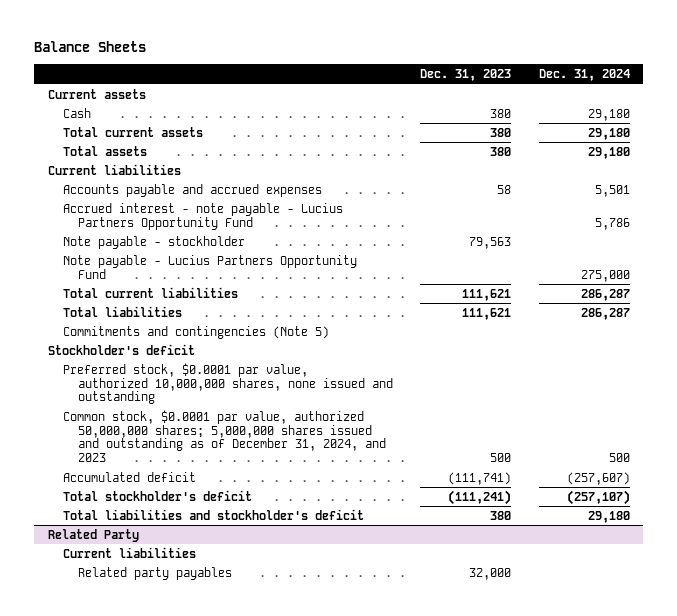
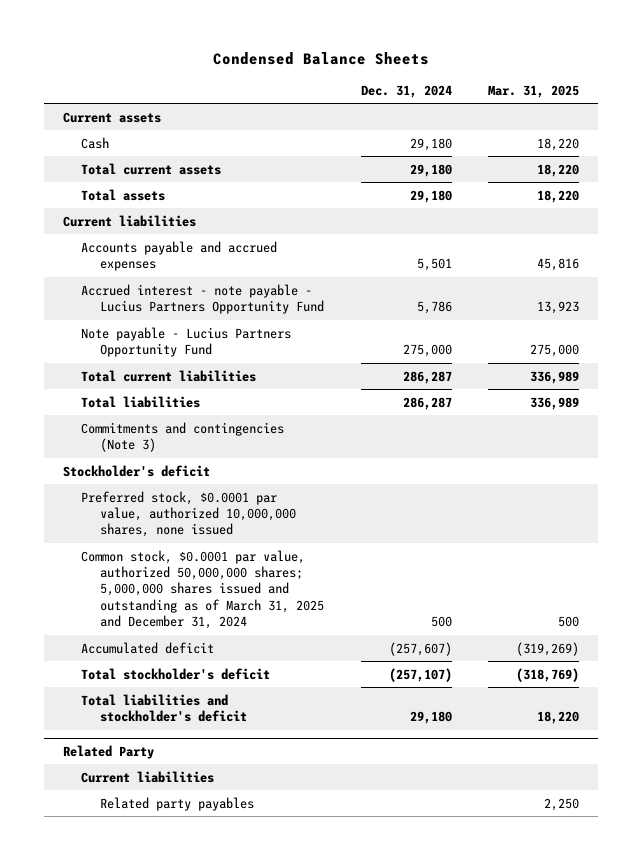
[34,41,147,53] Balance Sheets -> [212,52,429,66] Condensed Balance Sheets
[420,69,512,82] Dec. 31, 2023 -> none
none -> [488,84,580,98] Mar. 31, 2025
[62,235,245,249] Note payable - stockholder -> none
[62,325,329,339] Commitments and contingencies (Note 5) -> [81,421,285,452] Commitments and contingencies (Note 3)
[62,362,393,405] Preferred stock, $0.0001 par value, authorized 10,000,000 shares, none issued and outstanding -> [81,490,297,538] Preferred stock, $0.0001 par value, authorized 10,000,000 shares, none issued
[62,409,386,463] Common stock, $0.0001 par value, authorized 50,000,000 shares; 5,000,000 shares issued and outstanding as of December 31, 2024, and 2023 -> [81,549,325,630] Common stock, $0.0001 par value, authorized 50,000,000 shares; 5,000,000 shares issued and outstanding as of March 31, 2025 and December 31, 2024

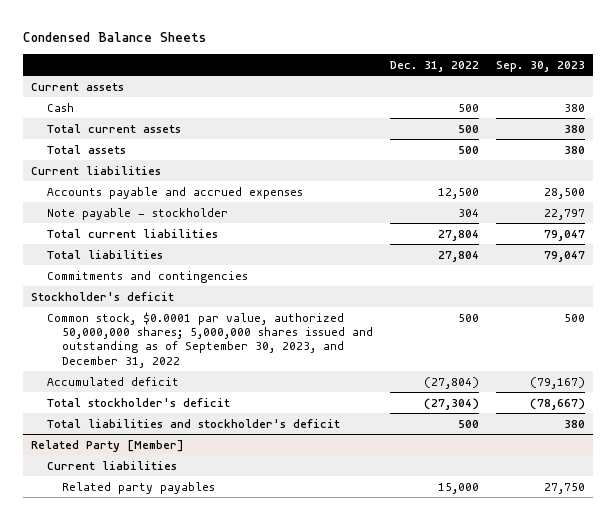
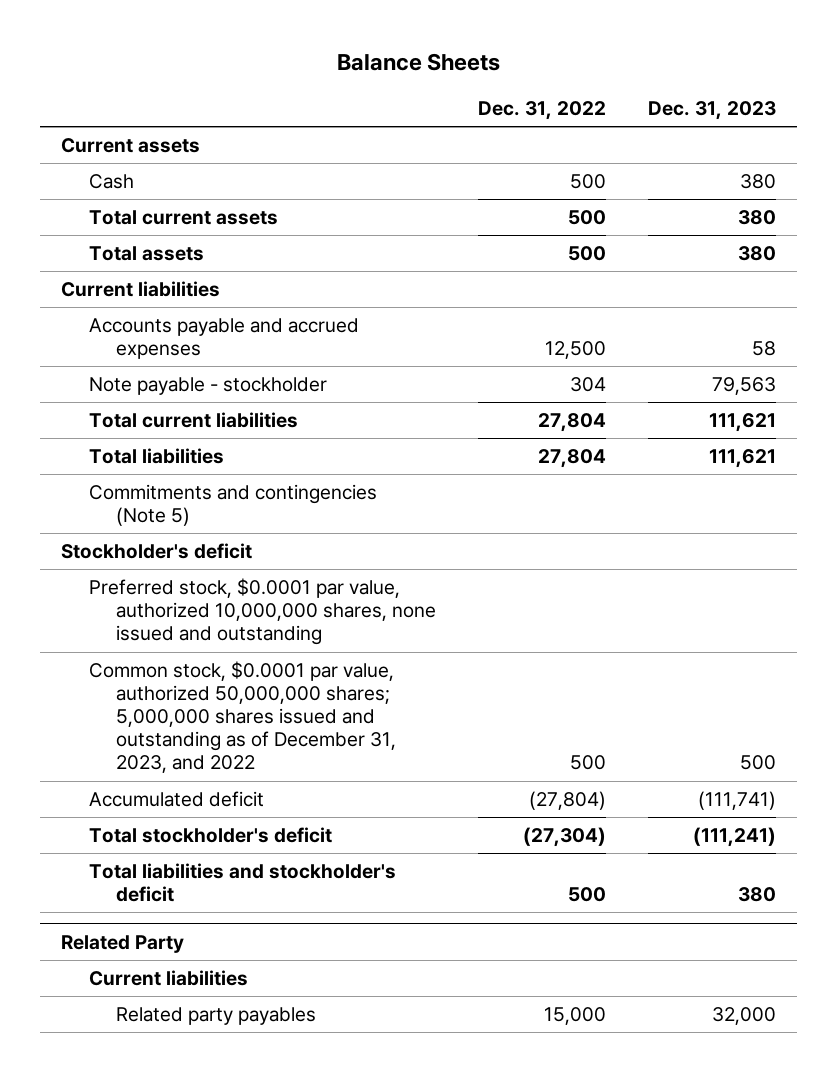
[23,31,207,42] Condensed Balance Sheets -> [336,53,500,72] Balance Sheets
[495,60,585,72] Sep. 30, 2023 -> none
none -> [648,101,777,121] Dec. 31, 2023
[46,270,248,283] Commitments and contingencies -> [88,484,377,527] Commitments and contingencies (Note 5)
none -> [88,578,437,646] Preferred stock, $0.0001 par value, authorized 10,000,000 shares, none issued and outstanding
[46,311,373,368] Common stock, $0.0001 par value, authorized 50,000,000 shares; 5,000,000 shares issued and outstanding as of September 30, 2023, and December 31, 2022 -> [88,661,397,774] Common stock, $0.0001 par value, authorized 50,000,000 shares; 5,000,000 shares issued and outstanding as of December 31, 2023, and 2022
[31,439,185,452] Related Party [Member] -> [61,934,185,953] Related Party

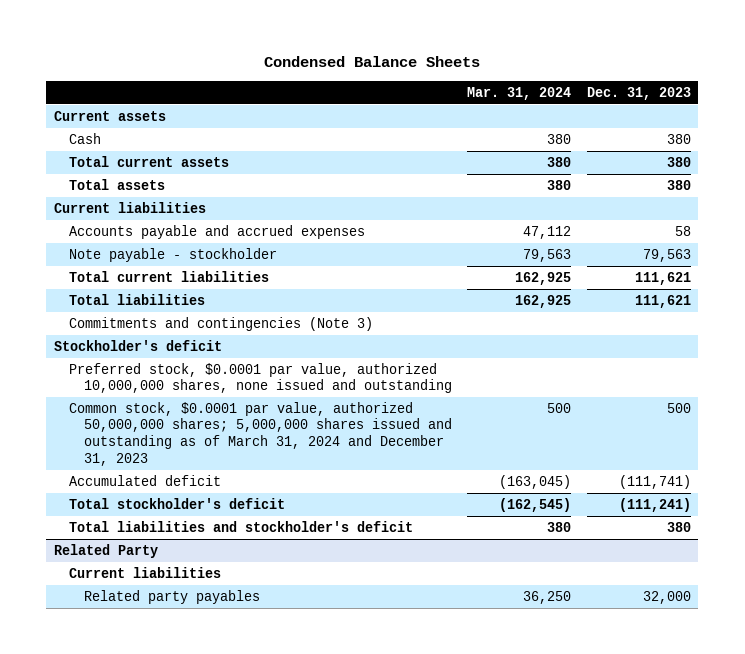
[336,53,500,72] Balance Sheets -> [264,56,481,68] Condensed Balance Sheets
[478,101,607,121] Dec. 31, 2022 -> none
none -> [467,86,572,100] Mar. 31, 2024
[88,484,377,527] Commitments and contingencies (Note 5) -> [69,316,374,331] Commitments and contingencies (Note 3)
[88,661,397,774] Common stock, $0.0001 par value, authorized 50,000,000 shares; 5,000,000 shares issued and outstanding as of December 31, 2023, and 2022 -> [69,401,452,466] Common stock, $0.0001 par value, authorized 50,000,000 shares; 5,000,000 shares issued and outstanding as of March 31, 2024 and December 31, 2023

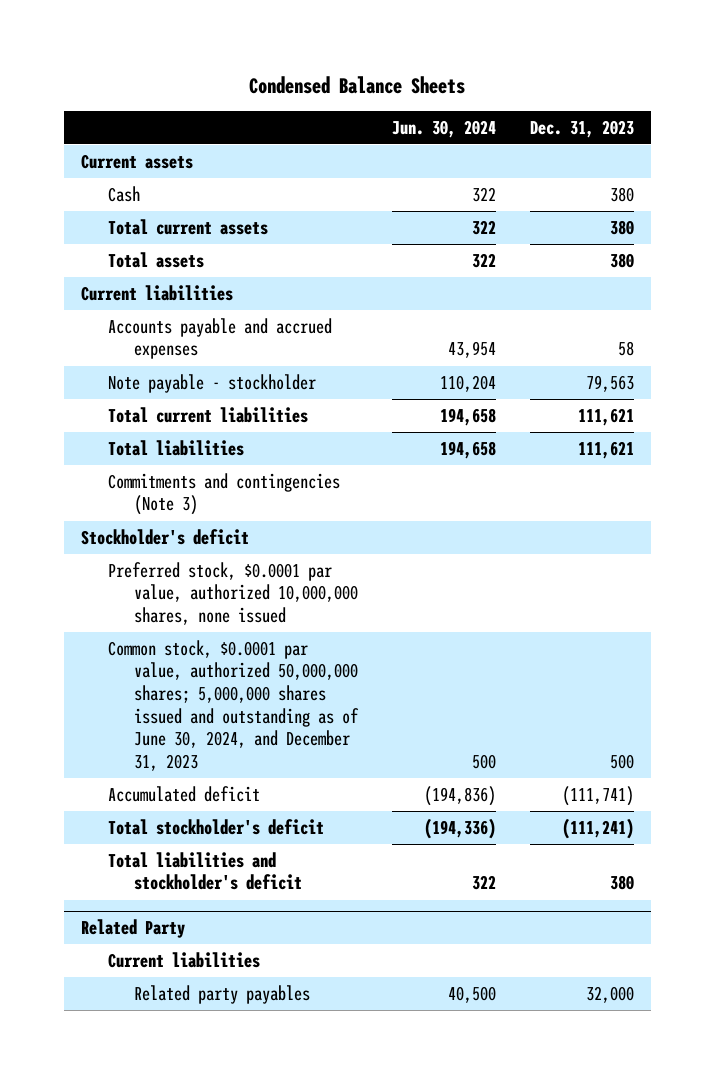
[467,86,572,100] Mar. 31, 2024 -> none
none -> [392,119,497,138] Jun. 30, 2024
[69,362,452,394] Preferred stock, $0.0001 par value, authorized 10,000,000 shares, none issued and outstanding -> [107,561,359,626] Preferred stock, $0.0001 par value, authorized 10,000,000 shares, none issued
[69,401,452,466] Common stock, $0.0001 par value, authorized 50,000,000 shares; 5,000,000 shares issued and outstanding as of March 31, 2024 and December 31, 2023 -> [107,639,360,771] Common stock, $0.0001 par value, authorized 50,000,000 shares; 5,000,000 shares issued and outstanding as of June 30, 2024, and December 31, 2023

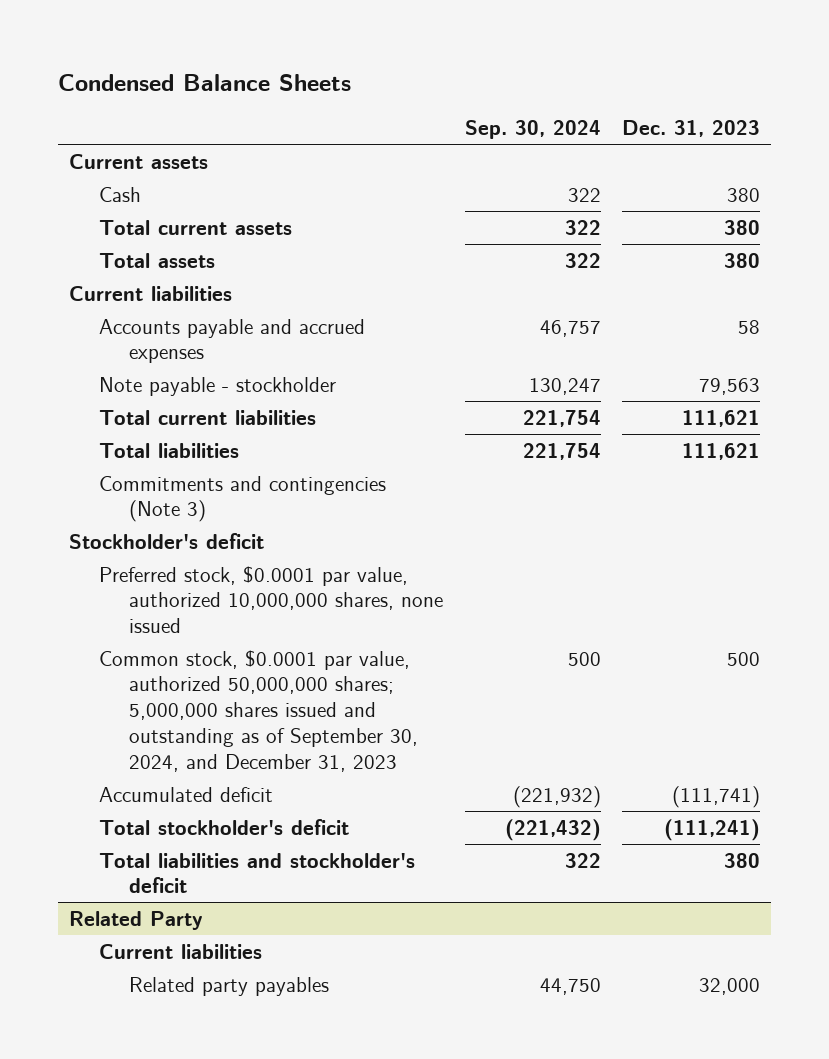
[392,119,497,138] Jun. 30, 2024 -> none
none -> [464,120,601,140] Sep. 30, 2024
[107,639,360,771] Common stock, $0.0001 par value, authorized 50,000,000 shares; 5,000,000 shares issued and outstanding as of June 30, 2024, and December 31, 2023 -> [99,649,419,773] Common stock, $0.0001 par value, authorized 50,000,000 shares; 5,000,000 shares issued and outstanding as of September 30, 2024, and December 31, 2023

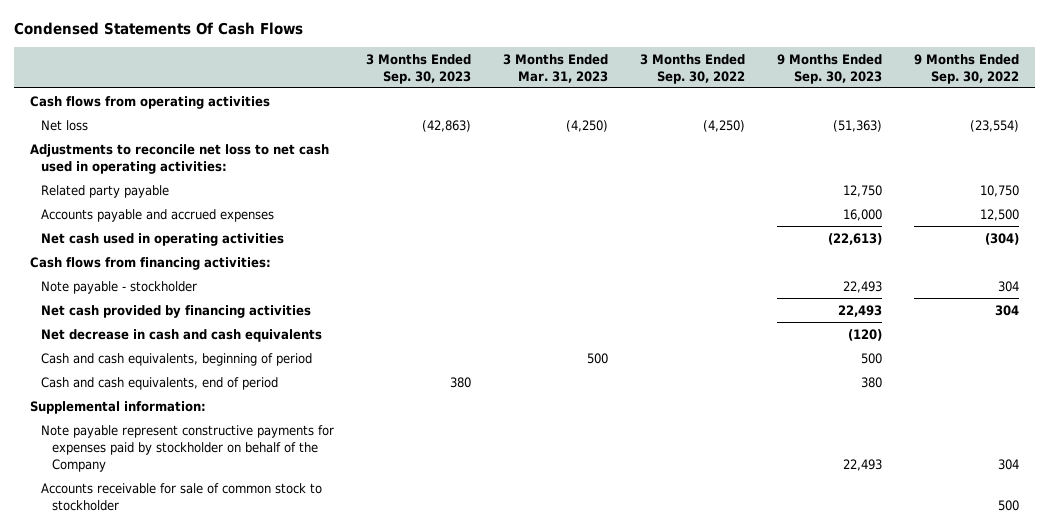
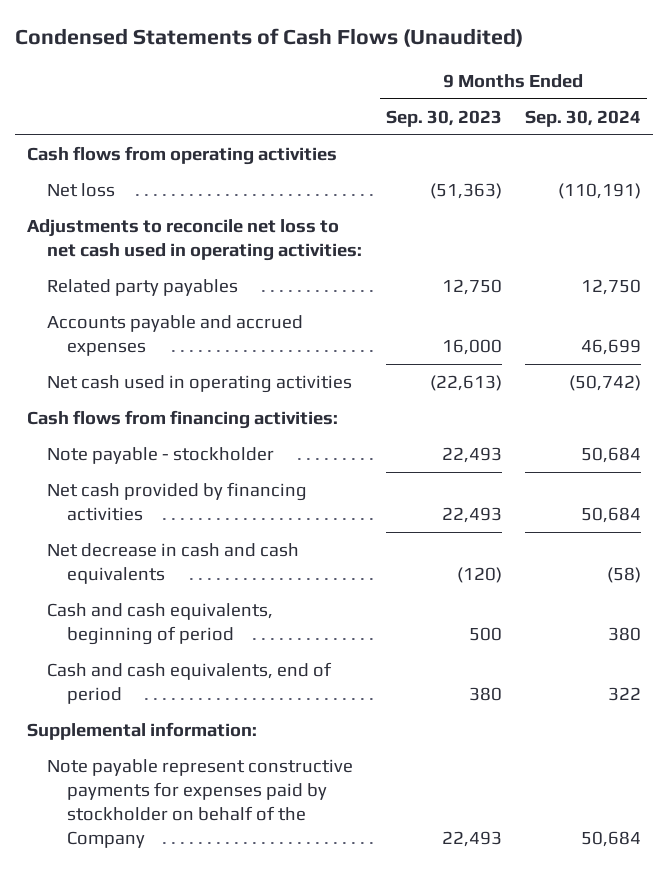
[13,21,303,35] Condensed Statements Of Cash Flows -> [15,28,524,48] Condensed Statements of Cash Flows (Unaudited)
[365,53,471,84] 3 Months Ended Sep. 30, 2023 -> none
[502,53,608,83] 3 Months Ended Mar. 31, 2023 -> none
[639,53,745,84] 3 Months Ended Sep. 30, 2022 -> none
[913,53,1019,84] 9 Months Ended Sep. 30, 2022 -> none
none -> [525,109,642,127] Sep. 30, 2024
[40,184,169,198] Related party payable -> [47,279,239,297] Related party payables
[40,482,322,511] Accounts receivable for sale of common stock to stockholder -> none

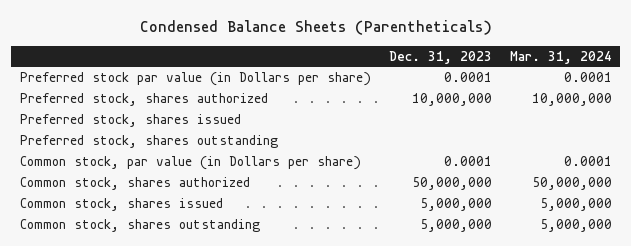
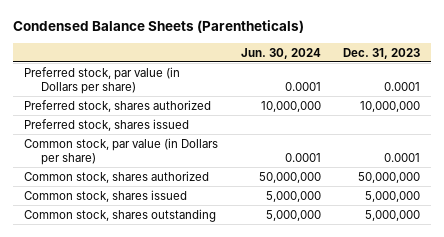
[509,50,612,64] Mar. 31, 2024 -> none
none -> [240,47,321,59] Jun. 30, 2024
[19,72,371,87] Preferred stock par value (in Dollars per share) -> [24,66,181,94] Preferred stock, par value (in Dollars per share)
[19,135,278,149] Preferred stock, shares outstanding -> none

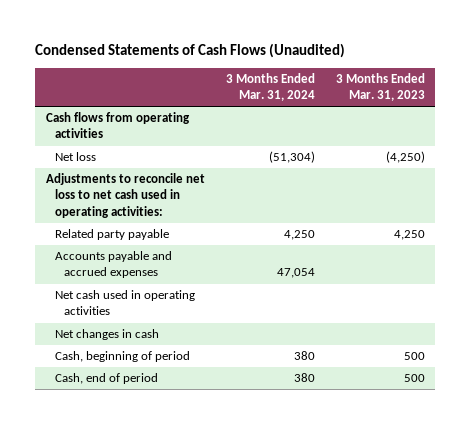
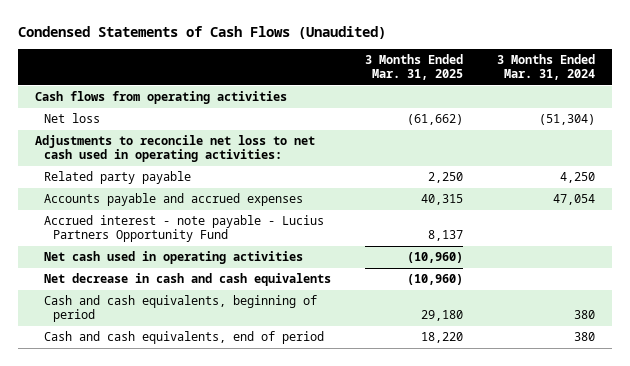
[335,72,425,102] 3 Months Ended Mar. 31, 2023 -> none
none -> [364,53,463,81] 3 Months Ended Mar. 31, 2025
none -> [43,215,324,243] Accrued interest - note payable - Lucius Partners Opportunity Fund
[55,329,160,341] Net changes in cash -> [43,273,331,287] Net decrease in cash and cash equivalents
[55,351,191,363] Cash, beginning of period -> [43,295,317,323] Cash and cash equivalents, beginning of period
[55,373,159,385] Cash, end of period -> [43,331,324,345] Cash and cash equivalents, end of period

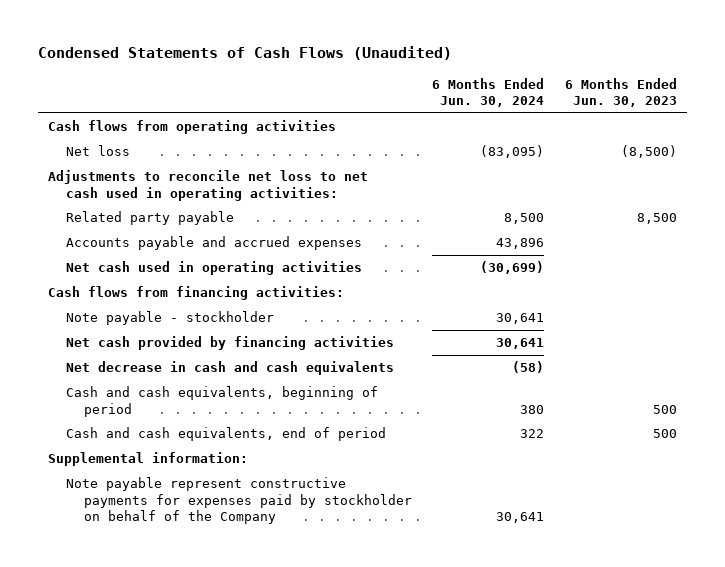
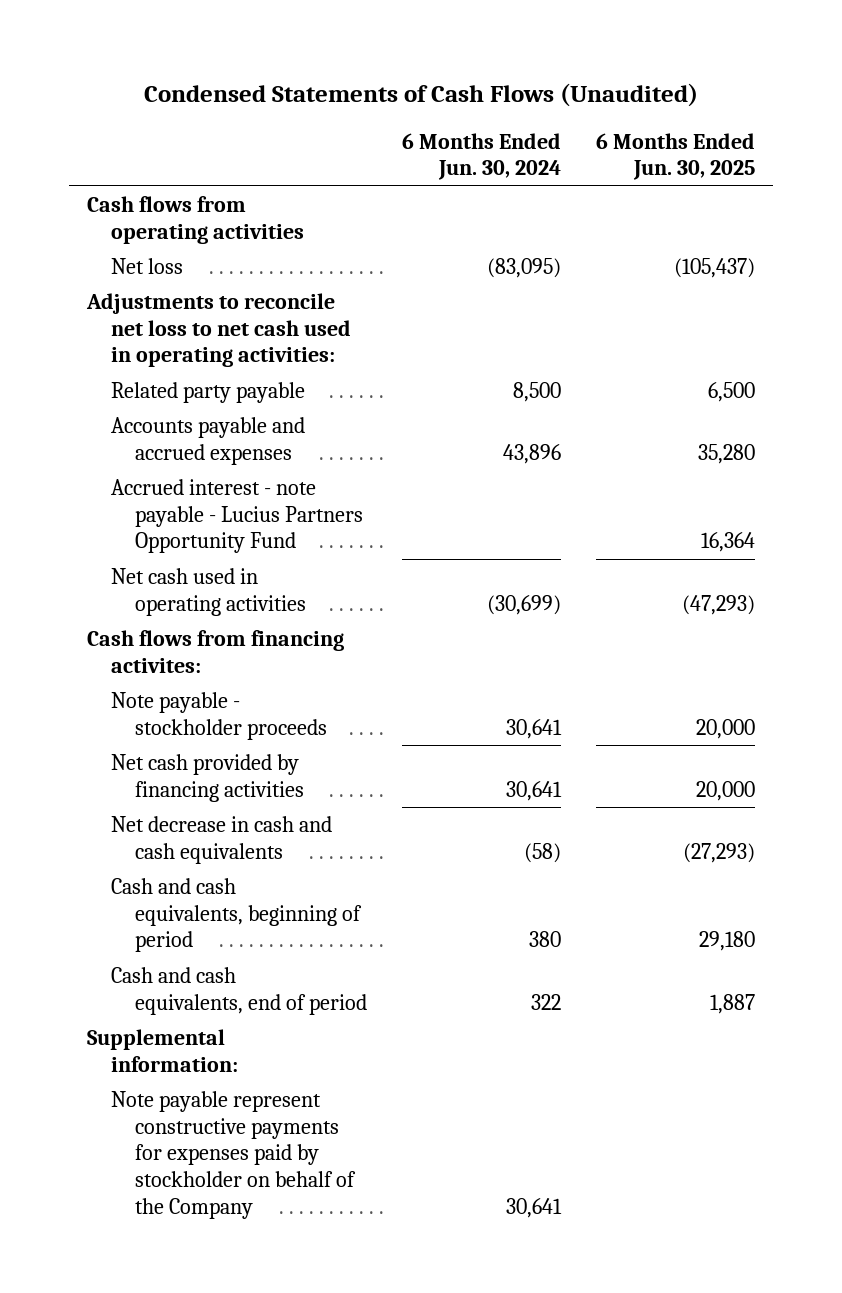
[564,77,677,108] 6 Months Ended Jun. 30, 2023 -> none
none -> [596,132,756,181] 6 Months Ended Jun. 30, 2025
none -> [110,478,363,554] Accrued interest - note payable - Lucius Partners Opportunity Fund
[48,286,345,301] Cash flows from financing activities: -> [86,629,344,673] Cash flows from financing activites:
[66,311,275,326] Note payable - stockholder -> [110,691,327,740] Note payable - stockholder proceeds

